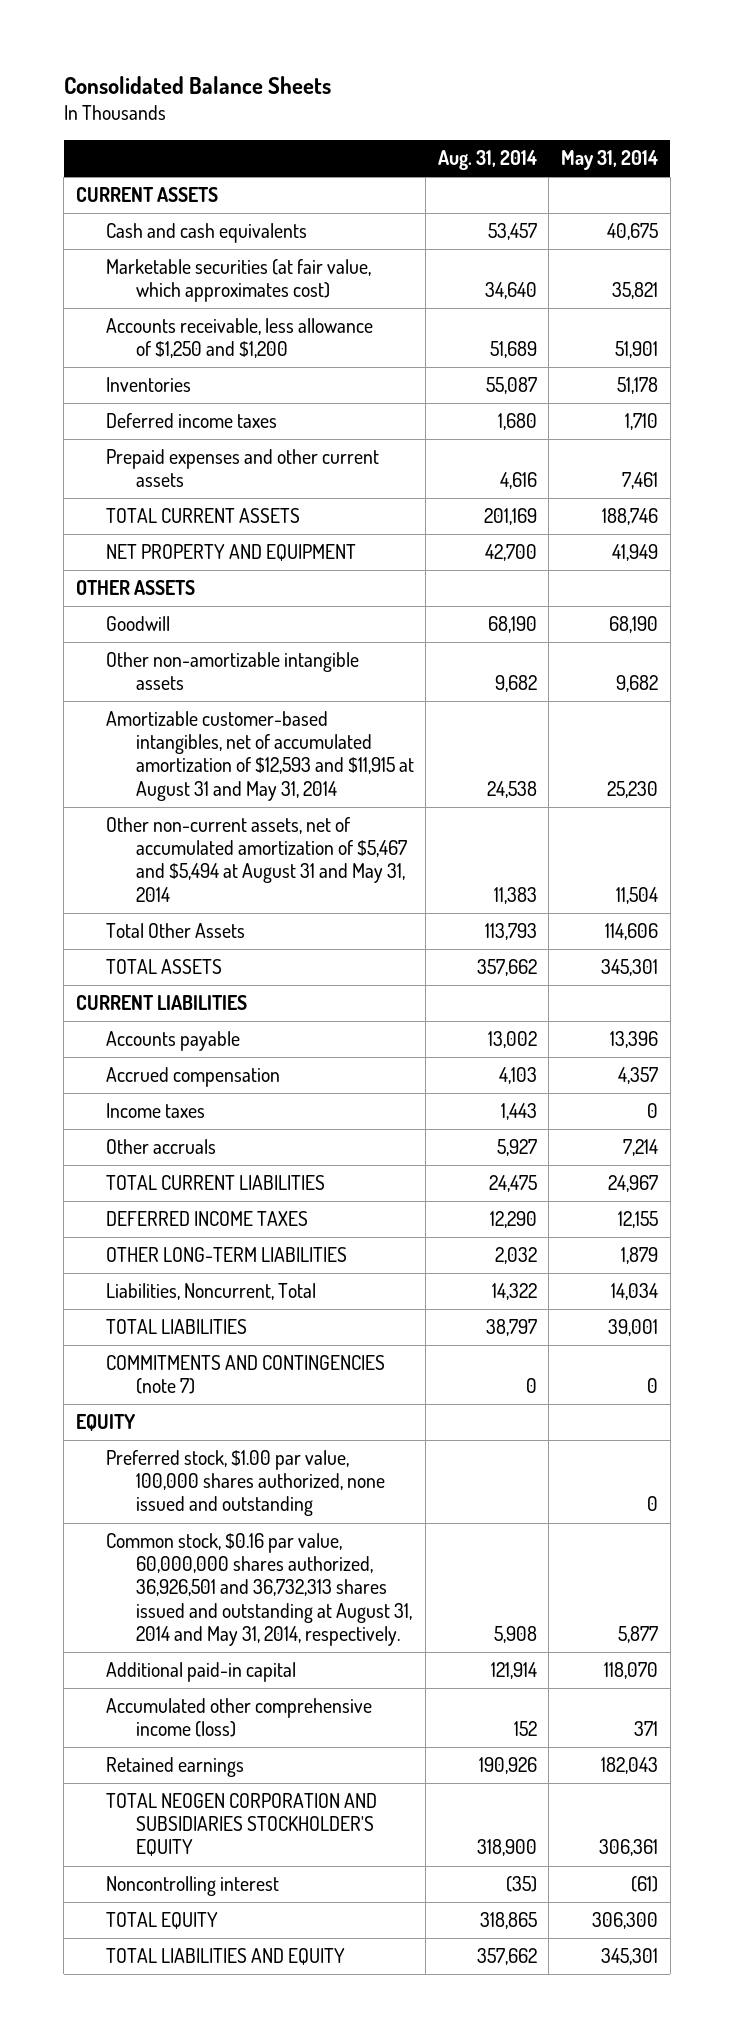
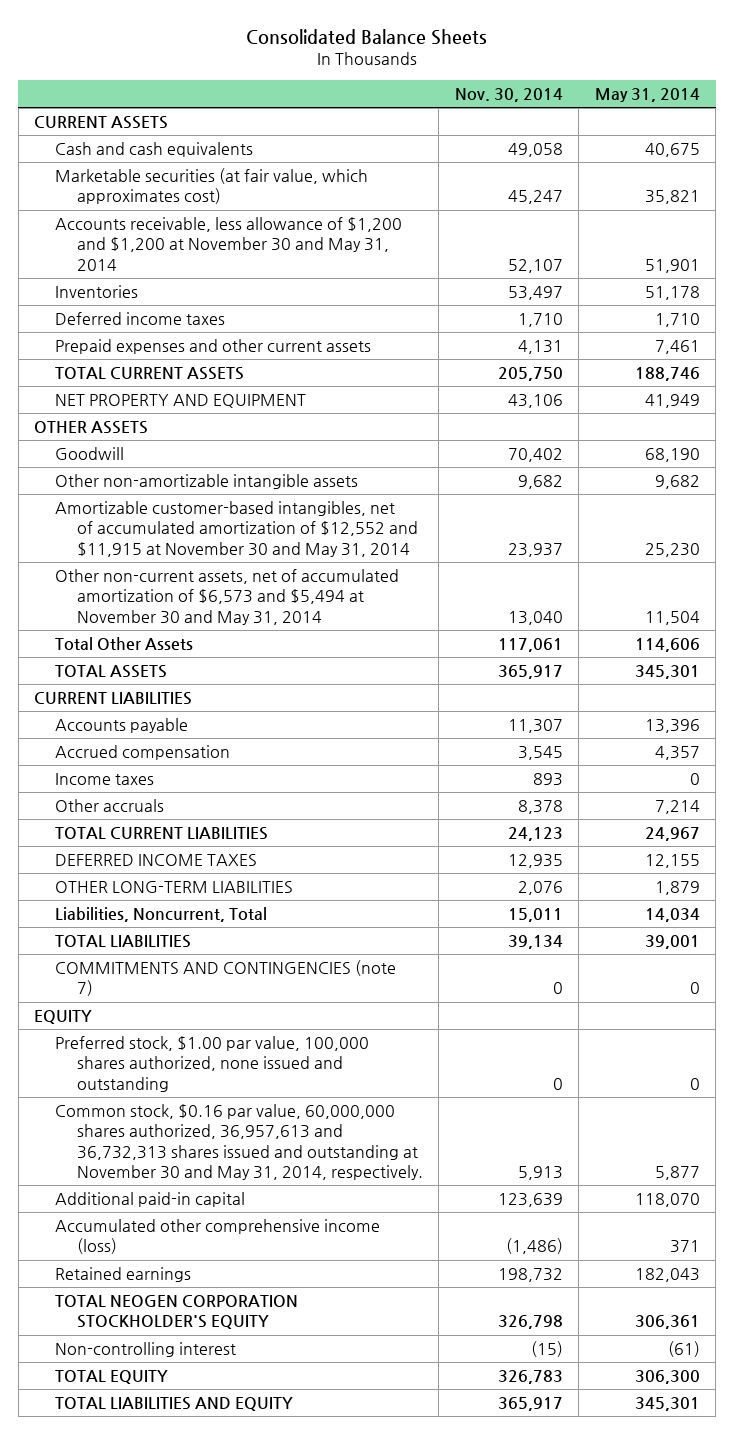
[437,150,537,171] Aug. 31, 2014 -> none
none -> [454,88,563,103] Nov. 30, 2014
[105,318,373,359] Accounts receivable, less allowance of $1,250 and $1,200 -> [55,217,403,271] Accounts receivable, less allowance of $1,200 and $1,200 at November 30 and May 31, 2014
[105,711,414,801] Amortizable customer-based intangibles, net of accumulated amortization of $12,593 and $11,915 at August 31 and May 31, 2014 -> [55,501,418,557] Amortizable customer-based intangibles, net of accumulated amortization of $12,552 and $11,915 at November 30 and May 31, 2014
[105,817,407,902] Other non-current assets, net of accumulated amortization of $5,467 and $5,494 at August 31 and May 31, 2014 -> [55,569,400,625] Other non-current assets, net of accumulated amortization of $6,573 and $5,494 at November 30 and May 31, 2014
[105,1533,412,1646] Common stock, $0.16 par value, 60,000,000 shares authorized, 36,926,501 and 36,732,313 shares issued and outstanding at August 31, 2014 and May 31, 2014, respectively. -> [55,1104,423,1180] Common stock, $0.16 par value, 60,000,000 shares authorized, 36,957,613 and 36,732,313 shares issued and outstanding at November 30 and May 31, 2014, respectively.
[105,1793,377,1857] TOTAL NEOGEN CORPORATION AND SUBSIDIARIES STOCKHOLDER'S EQUITY -> [55,1295,299,1330] TOTAL NEOGEN CORPORATION STOCKHOLDER'S EQUITY
[105,1876,279,1897] Noncontrolling interest -> [55,1342,237,1358] Non-controlling interest

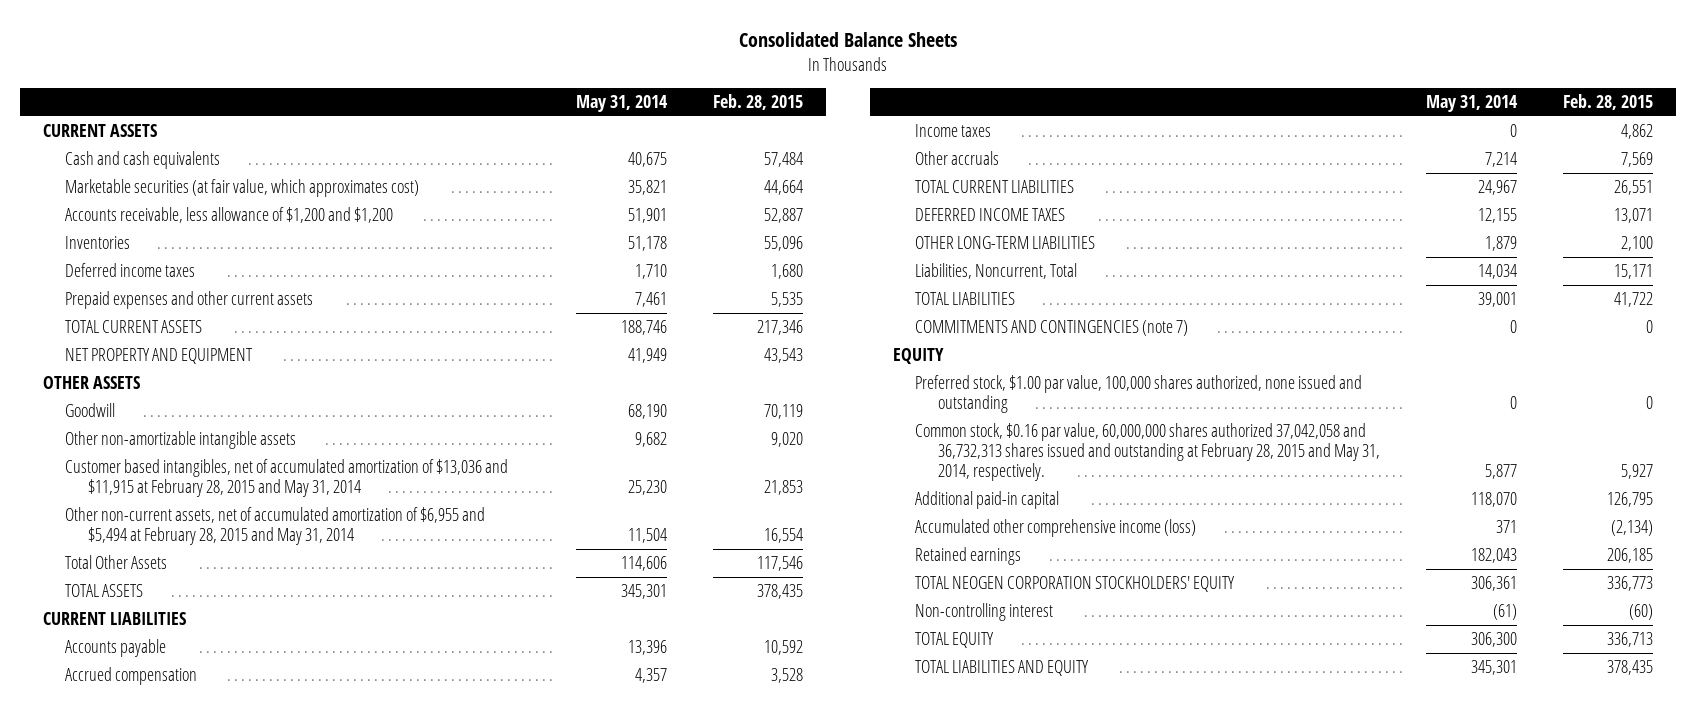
[454,88,563,103] Nov. 30, 2014 -> none
none -> [712,94,803,111] Feb. 28, 2015
[55,217,403,271] Accounts receivable, less allowance of $1,200 and $1,200 at November 30 and May 31, 2014 -> [65,207,394,224] Accounts receivable, less allowance of $1,200 and $1,200
[55,501,418,557] Amortizable customer-based intangibles, net of accumulated amortization of $12,552 and $11,915 at November 30 and May 31, 2014 -> [65,459,509,498] Customer based intangibles, net of accumulated amortization of $13,036 and $11,915 at February 28, 2015 and May 31, 2014
[55,569,400,625] Other non-current assets, net of accumulated amortization of $6,573 and $5,494 at November 30 and May 31, 2014 -> [65,507,486,546] Other non-current assets, net of accumulated amortization of $6,955 and $5,494 at February 28, 2015 and May 31, 2014
[55,1104,423,1180] Common stock, $0.16 par value, 60,000,000 shares authorized, 36,957,613 and 36,732,313 shares issued and outstanding at November 30 and May 31, 2014, respectively. -> [915,423,1380,482] Common stock, $0.16 par value, 60,000,000 shares authorized 37,042,058 and 36,732,313 shares issued and outstanding at February 28, 2015 and May 31, 2014, respectively.
[55,1295,299,1330] TOTAL NEOGEN CORPORATION STOCKHOLDER'S EQUITY -> [915,576,1236,593] TOTAL NEOGEN CORPORATION STOCKHOLDERS' EQUITY

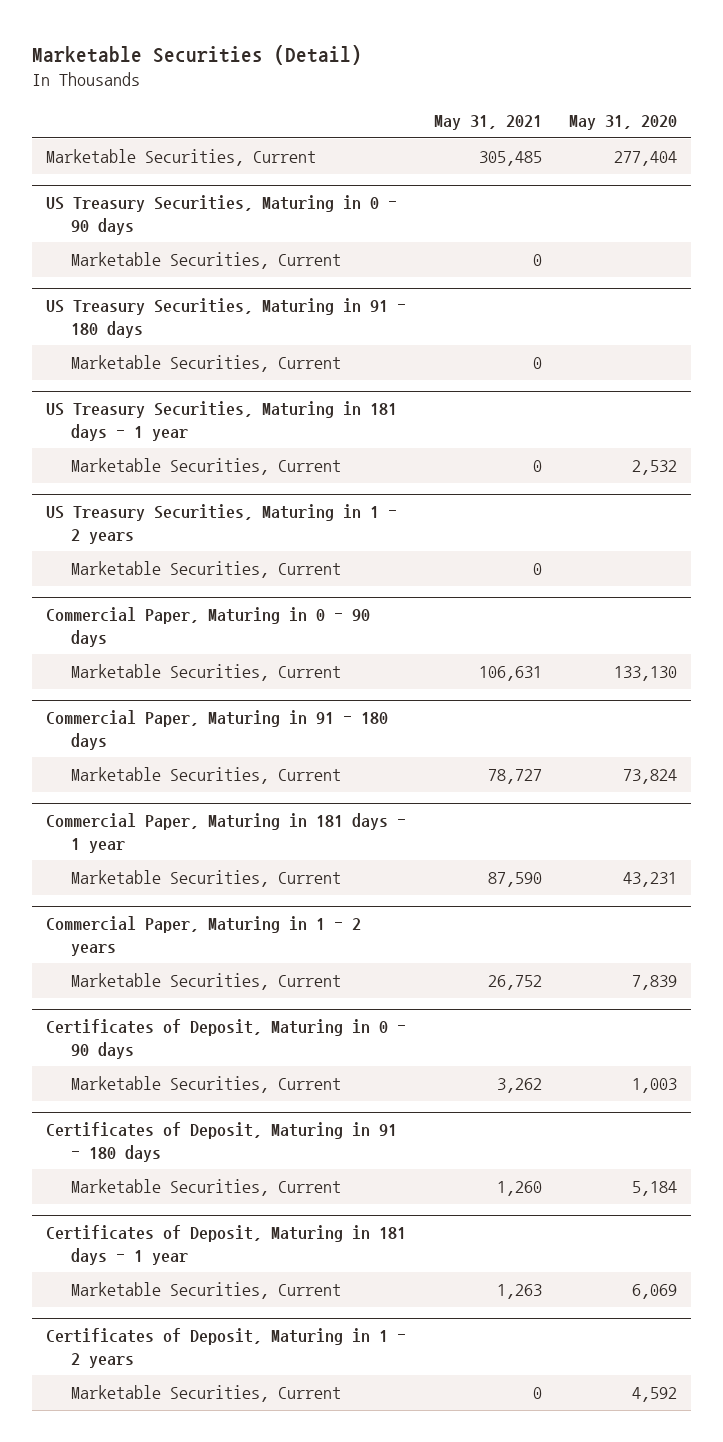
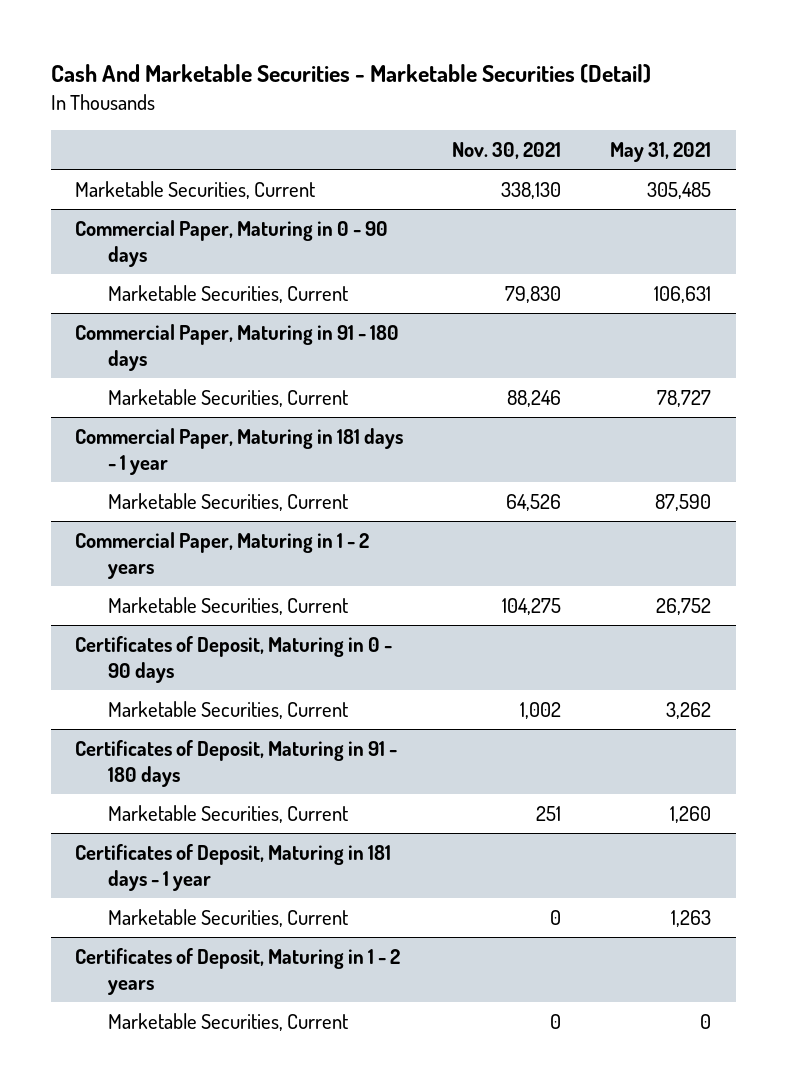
[32,44,363,65] Marketable Securities (Detail) -> [50,64,651,84] Cash And Marketable Securities - Marketable Securities (Detail)
[569,115,678,131] May 31, 2020 -> none
none -> [452,142,562,160] Nov. 30, 2021
[46,195,398,235] US Treasury Securities, Maturing in 0 - 90 days -> none
[71,252,342,270] Marketable Securities, Current -> none
[46,298,407,338] US Treasury Securities, Maturing in 91 - 180 days -> none
[71,355,342,373] Marketable Securities, Current -> none
[46,401,398,441] US Treasury Securities, Maturing in 181 days - 1 year -> none
[71,458,342,476] Marketable Securities, Current -> none
[46,504,398,544] US Treasury Securities, Maturing in 1 - 2 years -> none
[71,561,342,579] Marketable Securities, Current -> none

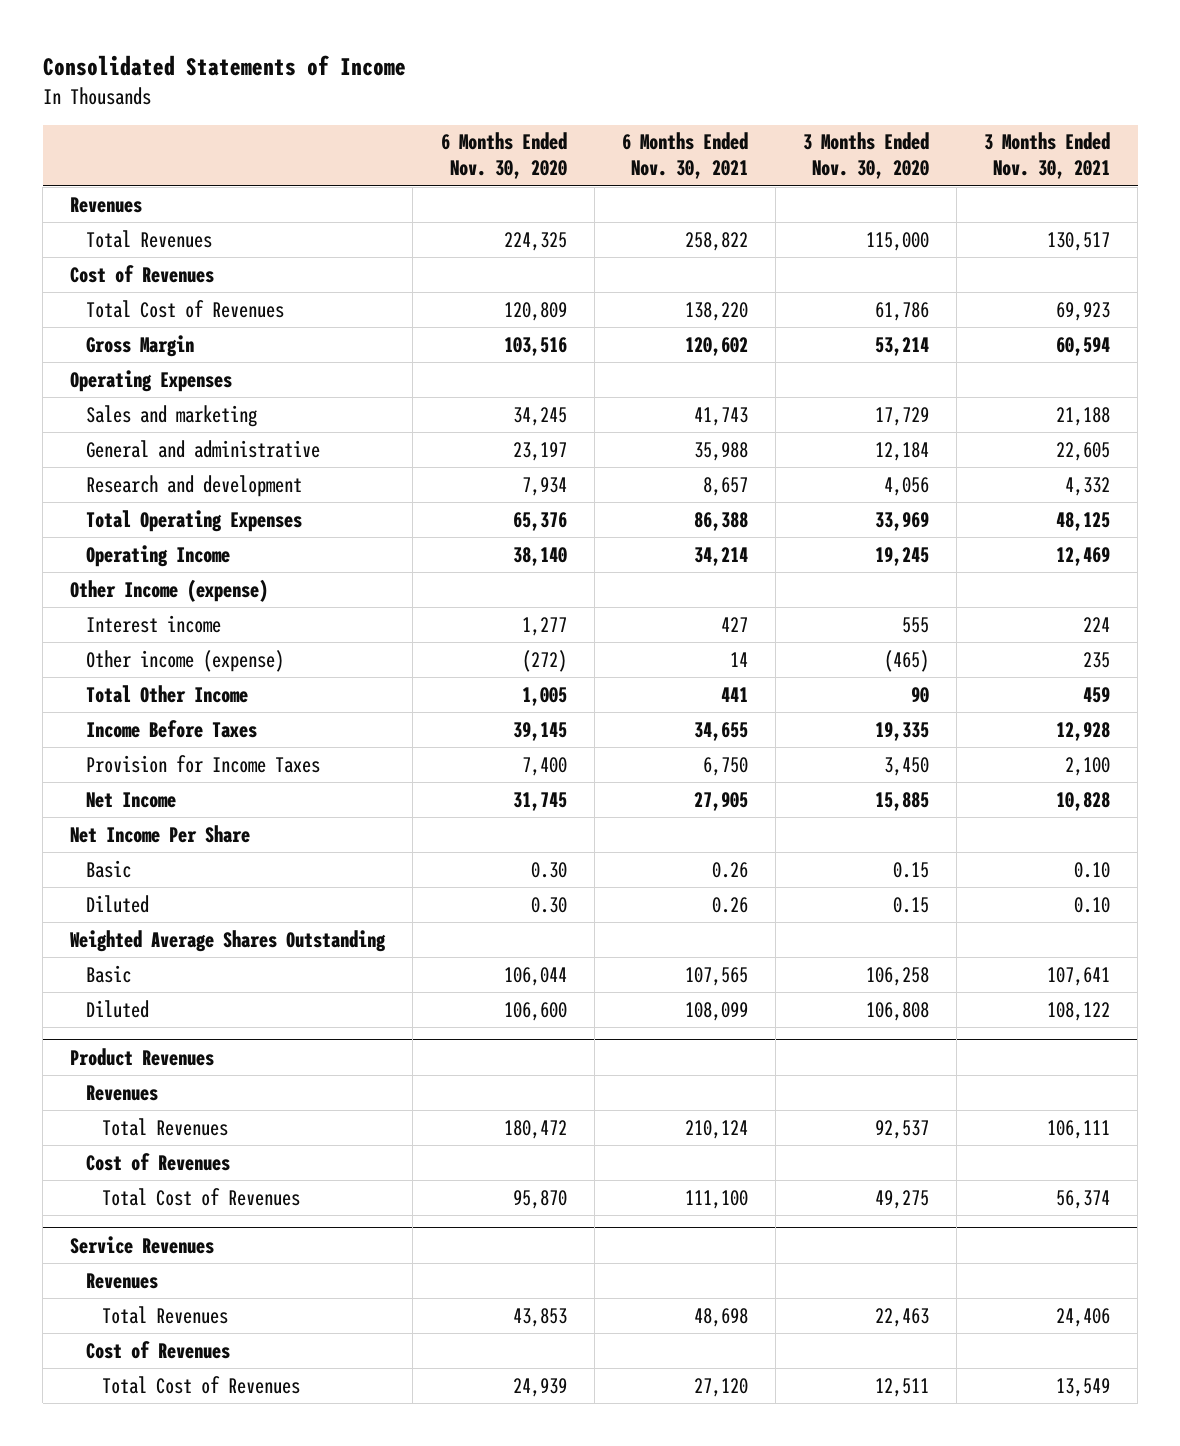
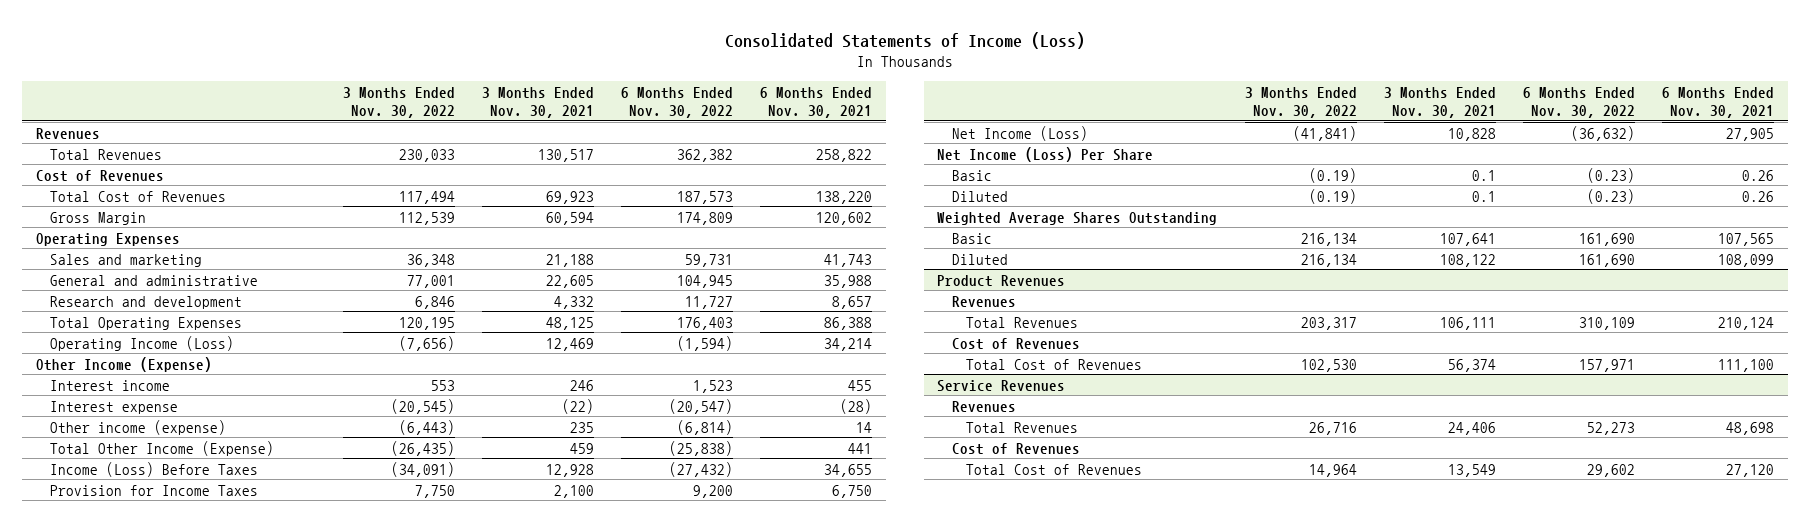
[42,55,406,77] Consolidated Statements of Income -> [724,31,1085,49] Consolidated Statements of Income (Loss)
[440,132,567,180] 6 Months Ended Nov. 30, 2020 -> none
[802,132,929,180] 3 Months Ended Nov. 30, 2020 -> none
none -> [342,87,455,118] 3 Months Ended Nov. 30, 2022
none -> [621,87,734,118] 6 Months Ended Nov. 30, 2022
[86,544,231,567] Operating Income -> [50,335,235,351] Operating Income (Loss)
[70,578,269,602] Other Income (expense) -> [35,356,212,372] Other Income (Expense)
[720,616,748,632] 427 -> [848,379,873,391] 455
[1083,616,1111,632] 224 -> [569,379,594,391] 246
none -> [50,400,179,414] Interest expense
[86,684,249,703] Total Other Income -> [50,440,275,456] Total Other Income (Expense)
[86,719,258,738] Income Before Taxes -> [50,461,259,477] Income (Loss) Before Taxes
[86,791,177,808] Net Income -> [951,125,1088,141] Net Income (Loss)
[70,824,251,843] Net Income Per Share -> [937,146,1154,162] Net Income (Loss) Per Share
[1074,861,1111,878] 0.10 -> [1471,169,1496,181] 0.1
[1074,896,1111,913] 0.10 -> [1471,190,1496,202] 0.1

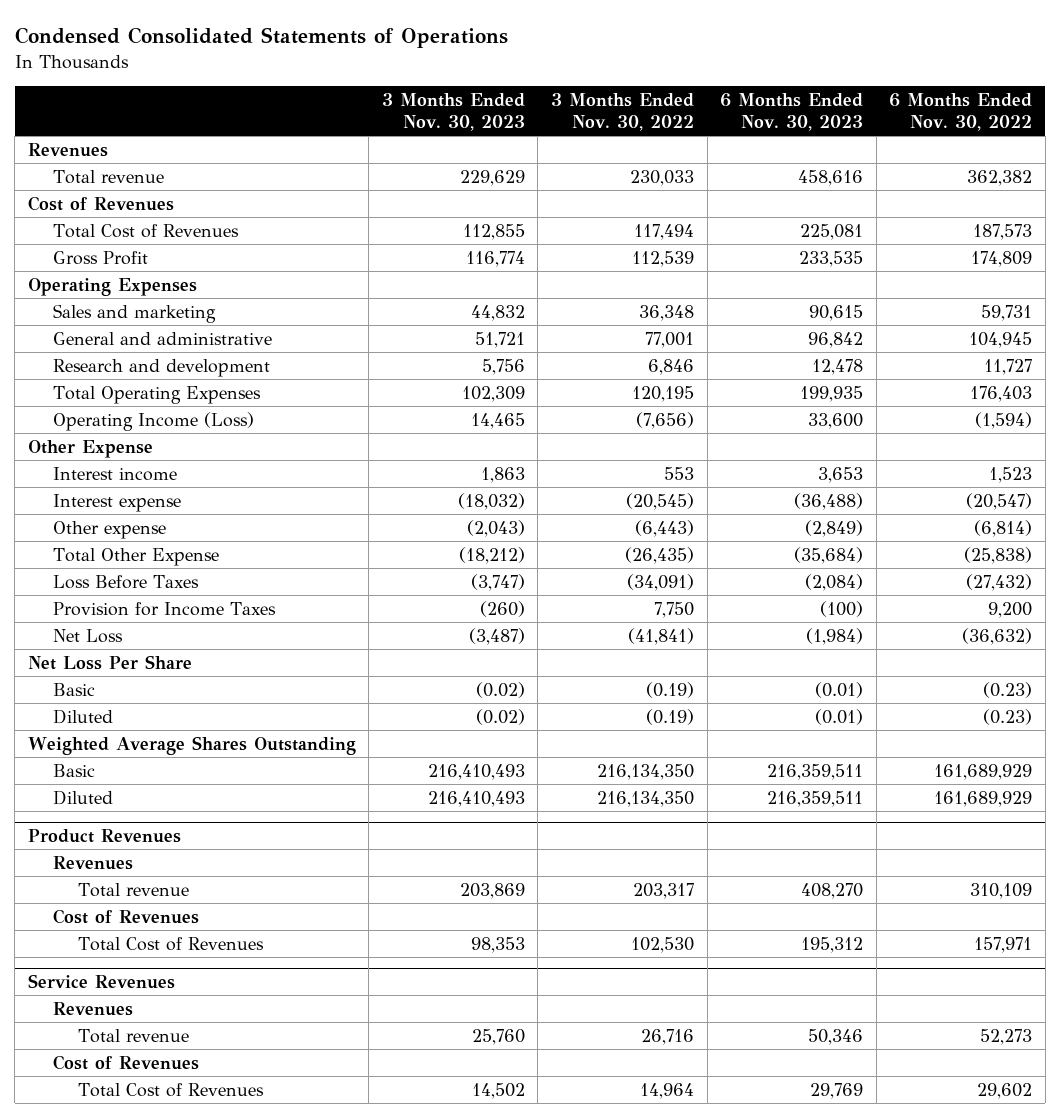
[724,31,1085,49] Consolidated Statements of Income (Loss) -> [14,27,508,49] Condensed Consolidated Statements of Operations
[481,87,594,118] 3 Months Ended Nov. 30, 2021 -> none
[760,87,873,118] 6 Months Ended Nov. 30, 2021 -> none
none -> [381,92,525,131] 3 Months Ended Nov. 30, 2023
none -> [720,92,864,131] 6 Months Ended Nov. 30, 2023
[50,148,163,160] Total Revenues -> [52,169,164,184] Total revenue
[50,211,147,225] Gross Margin -> [52,250,148,265] Gross Profit
[35,356,212,372] Other Income (Expense) -> [27,439,153,458] Other Expense
[50,419,227,435] Other income (expense) -> [52,520,166,539] Other expense
[50,440,275,456] Total Other Income (Expense) -> [52,547,219,566] Total Other Expense
[50,461,259,477] Income (Loss) Before Taxes -> [52,574,199,589] Loss Before Taxes
[951,125,1088,141] Net Income (Loss) -> [52,628,123,643] Net Loss
[937,146,1154,162] Net Income (Loss) Per Share -> [27,654,192,670] Net Loss Per Share
[1300,232,1357,246] 216,134 -> [596,763,694,780] 216,134,350
[1578,232,1635,246] 161,690 -> [934,763,1033,780] 161,689,929
[1300,253,1357,267] 216,134 -> [596,790,694,807] 216,134,350
[1578,253,1635,267] 161,690 -> [934,790,1033,807] 161,689,929
[966,316,1079,328] Total Revenues -> [78,882,190,897] Total revenue
[966,421,1079,433] Total Revenues -> [78,1028,190,1043] Total revenue

